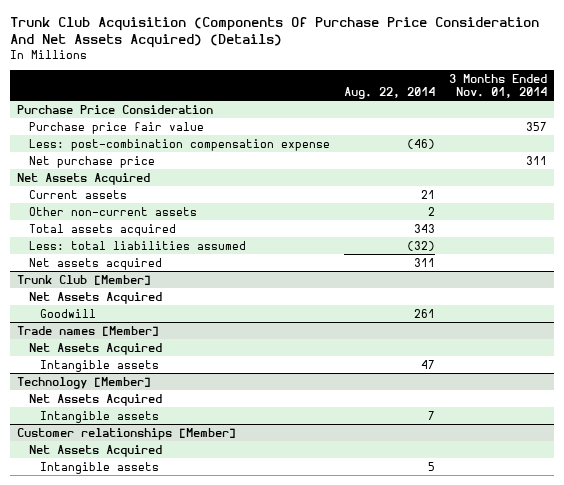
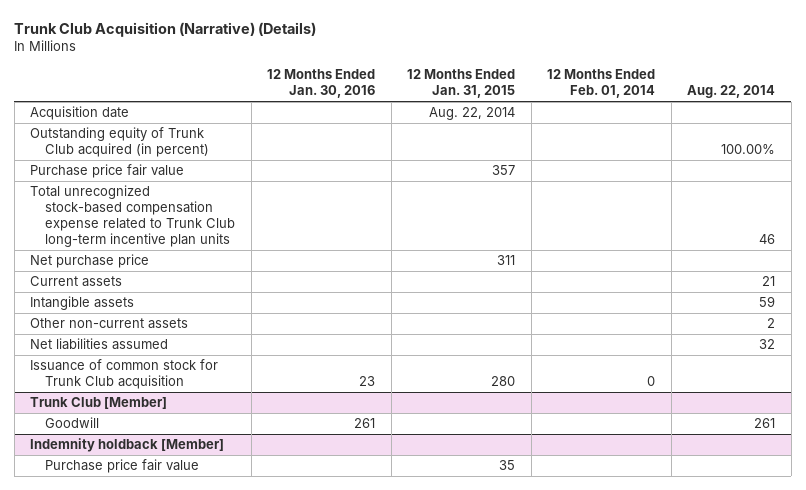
[9,17,539,49] Trunk Club Acquisition (Components Of Purchase Price Consideration And Net Assets Acquired) (Details) -> [14,22,317,38] Trunk Club Acquisition (Narrative) (Details)
[448,73,547,98] 3 Months Ended Nov. 01, 2014 -> none
none -> [267,69,376,99] 12 Months Ended Jan. 30, 2016
none -> [407,69,516,99] 12 Months Ended Jan. 31, 2015
none -> [547,69,656,99] 12 Months Ended Feb. 01, 2014
[17,104,214,114] Purchase Price Consideration -> none
none -> [30,106,130,121] Acquisition date
none -> [30,127,210,158] Outstanding equity of Trunk Club acquired (in percent)
[28,138,330,151] Less: post-combination compensation expense -> none
none -> [30,185,236,247] Total unrecognized stock-based compensation expense related to Trunk Club long-term incentive plan units
[17,172,151,185] Net Assets Acquired -> none
none -> [30,296,135,311] Intangible assets
[28,223,176,236] Total assets acquired -> none
[28,257,162,270] Net assets acquired -> none
[28,240,246,250] Less: total liabilities assumed -> [30,338,169,351] Net liabilities assumed
[406,240,435,251] (32) -> [759,339,776,350] 32
none -> [30,359,219,390] Issuance of common stock for Trunk Club acquisition
[28,291,162,304] Net Assets Acquired -> none
[17,325,160,336] Trade names [Member] -> none
[28,342,162,355] Net Assets Acquired -> none
[40,359,160,372] Intangible assets -> none
[17,376,152,389] Technology [Member] -> none
[28,393,162,406] Net Assets Acquired -> none
[40,410,160,423] Intangible assets -> none
[17,427,237,440] Customer relationships [Member] -> none
[28,444,162,457] Net Assets Acquired -> none
[40,461,160,474] Intangible assets -> none
none -> [30,438,225,453] Indemnity holdback [Member]
none -> [45,459,200,474] Purchase price fair value

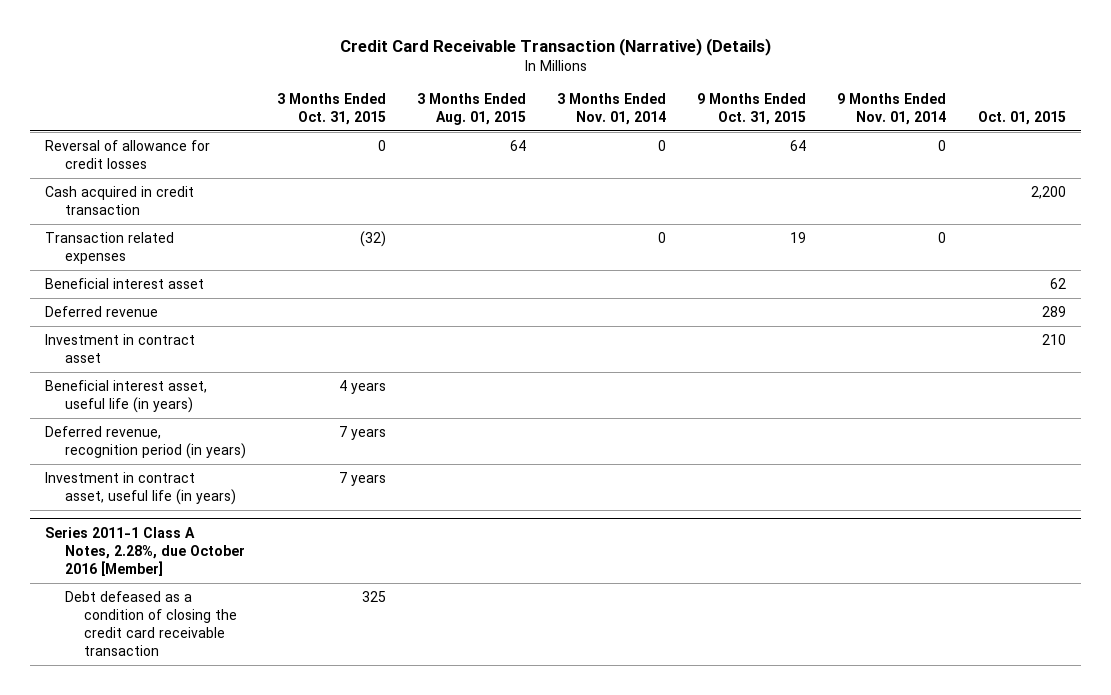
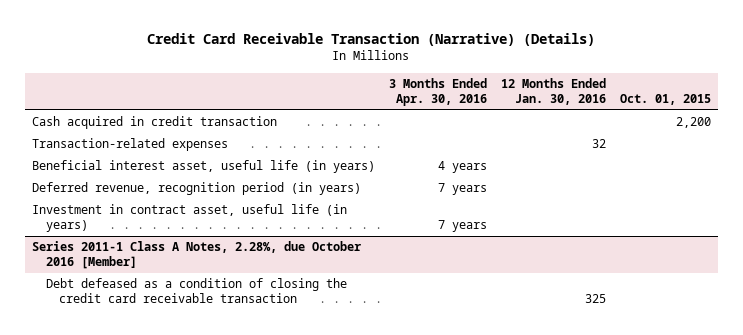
[276,93,386,125] 3 Months Ended Oct. 31, 2015 -> none
[417,93,527,125] 3 Months Ended Aug. 01, 2015 -> none
[557,93,667,125] 3 Months Ended Nov. 01, 2014 -> none
[697,93,807,125] 9 Months Ended Oct. 31, 2015 -> none
[837,93,947,125] 9 Months Ended Nov. 01, 2014 -> none
none -> [388,78,487,106] 3 Months Ended Apr. 30, 2016
none -> [500,78,606,105] 12 Months Ended Jan. 30, 2016
[45,140,211,169] Reversal of allowance for credit losses -> none
[45,278,205,290] Beneficial interest asset -> none
[45,306,159,318] Deferred revenue -> none
[45,334,196,363] Investment in contract asset -> none
[45,232,175,264] Transaction related expenses -> [32,138,229,152] Transaction-related expenses

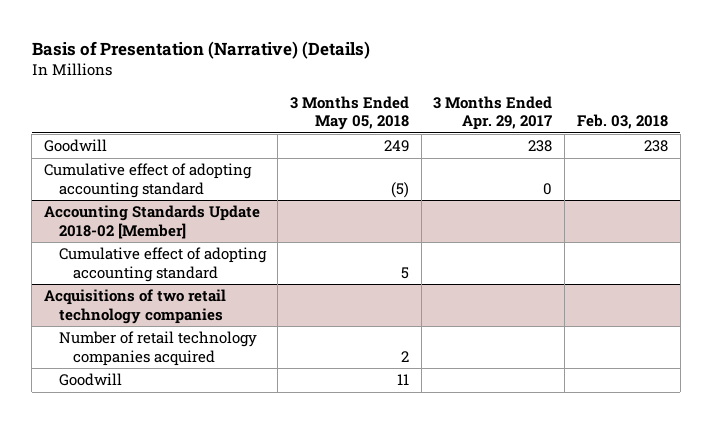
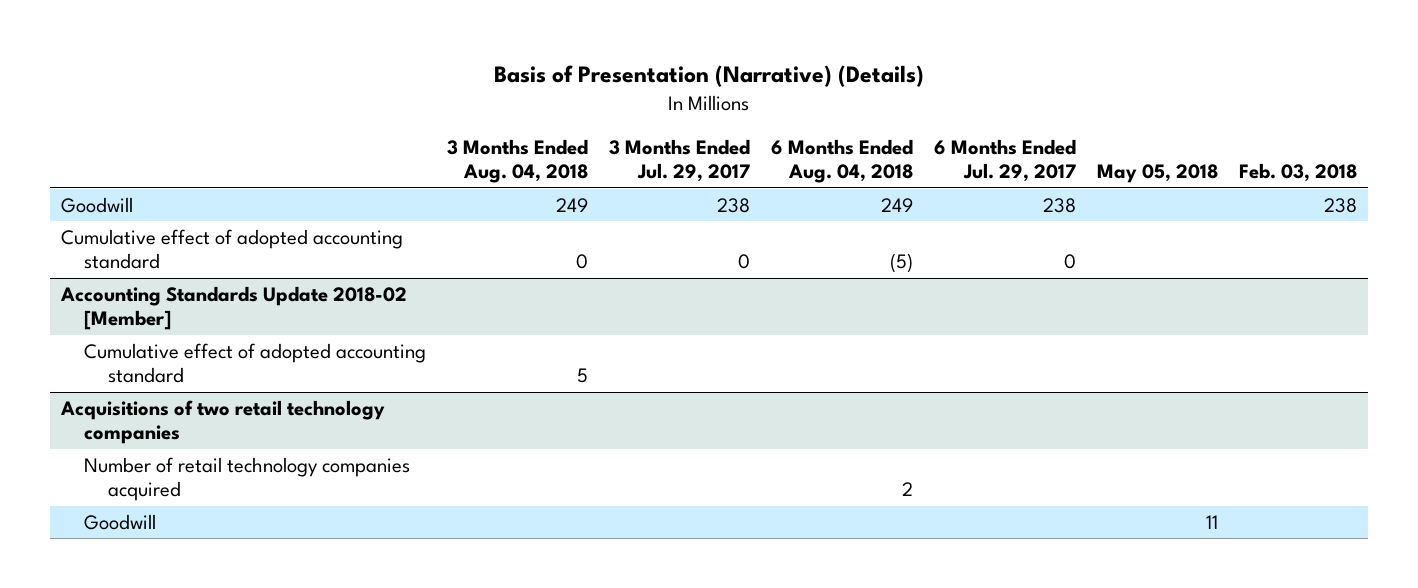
[290,95,410,130] 3 Months Ended May 05, 2018 -> none
[433,95,553,130] 3 Months Ended Apr. 29, 2017 -> none
none -> [447,138,589,184] 3 Months Ended Aug. 04, 2018
none -> [609,138,751,183] 3 Months Ended Jul. 29, 2017
none -> [771,138,914,184] 6 Months Ended Aug. 04, 2018
none -> [934,138,1077,183] 6 Months Ended Jul. 29, 2017
none -> [1097,164,1219,184] May 05, 2018
[43,163,252,198] Cumulative effect of adopting accounting standard -> [60,228,403,270] Cumulative effect of adopted accounting standard
[58,247,267,282] Cumulative effect of adopting accounting standard -> [84,342,427,384] Cumulative effect of adopted accounting standard

